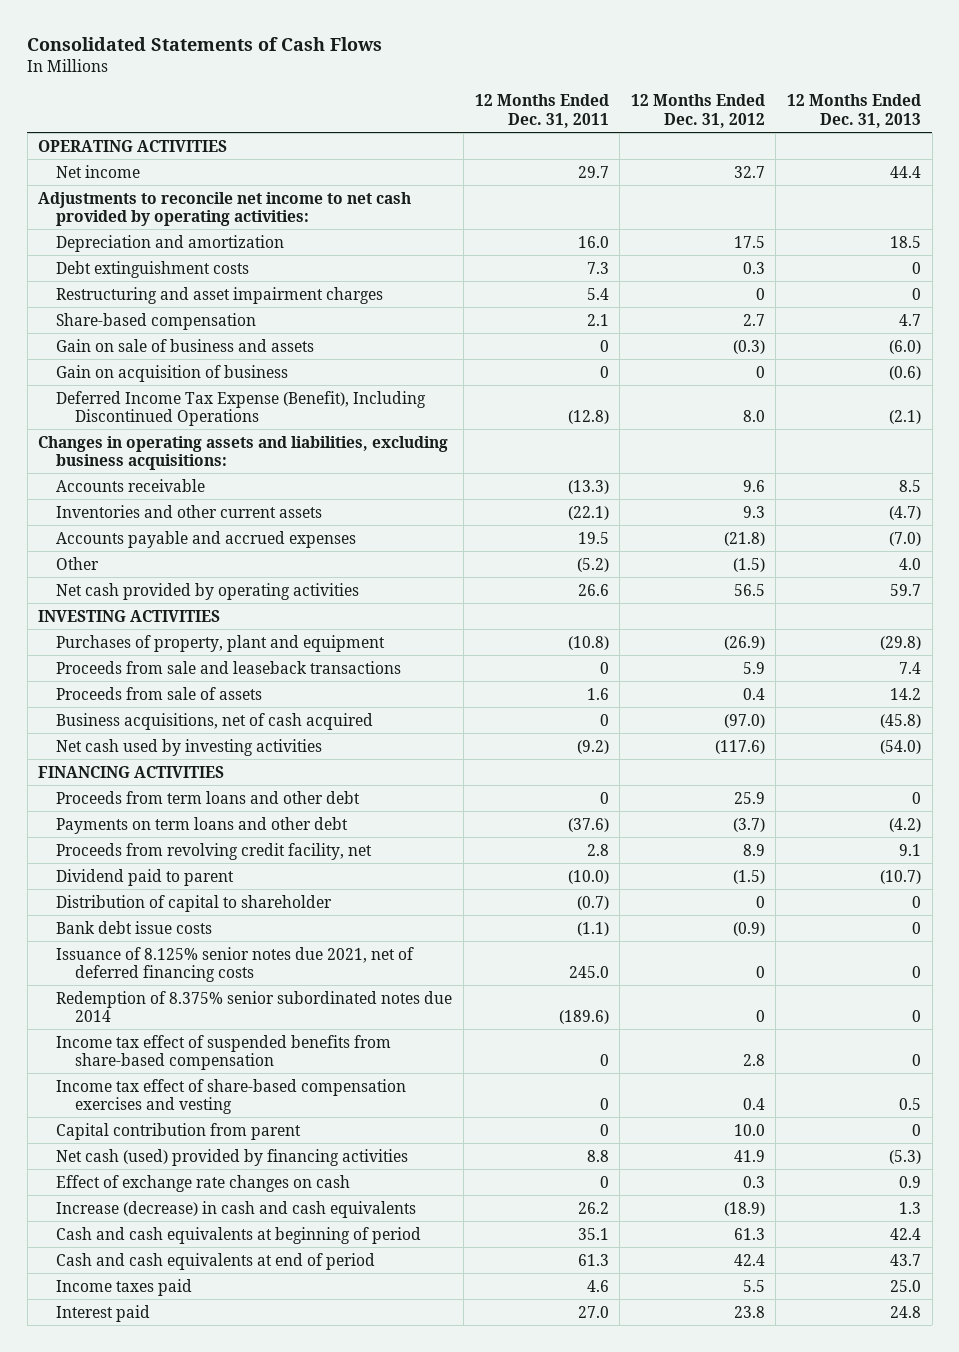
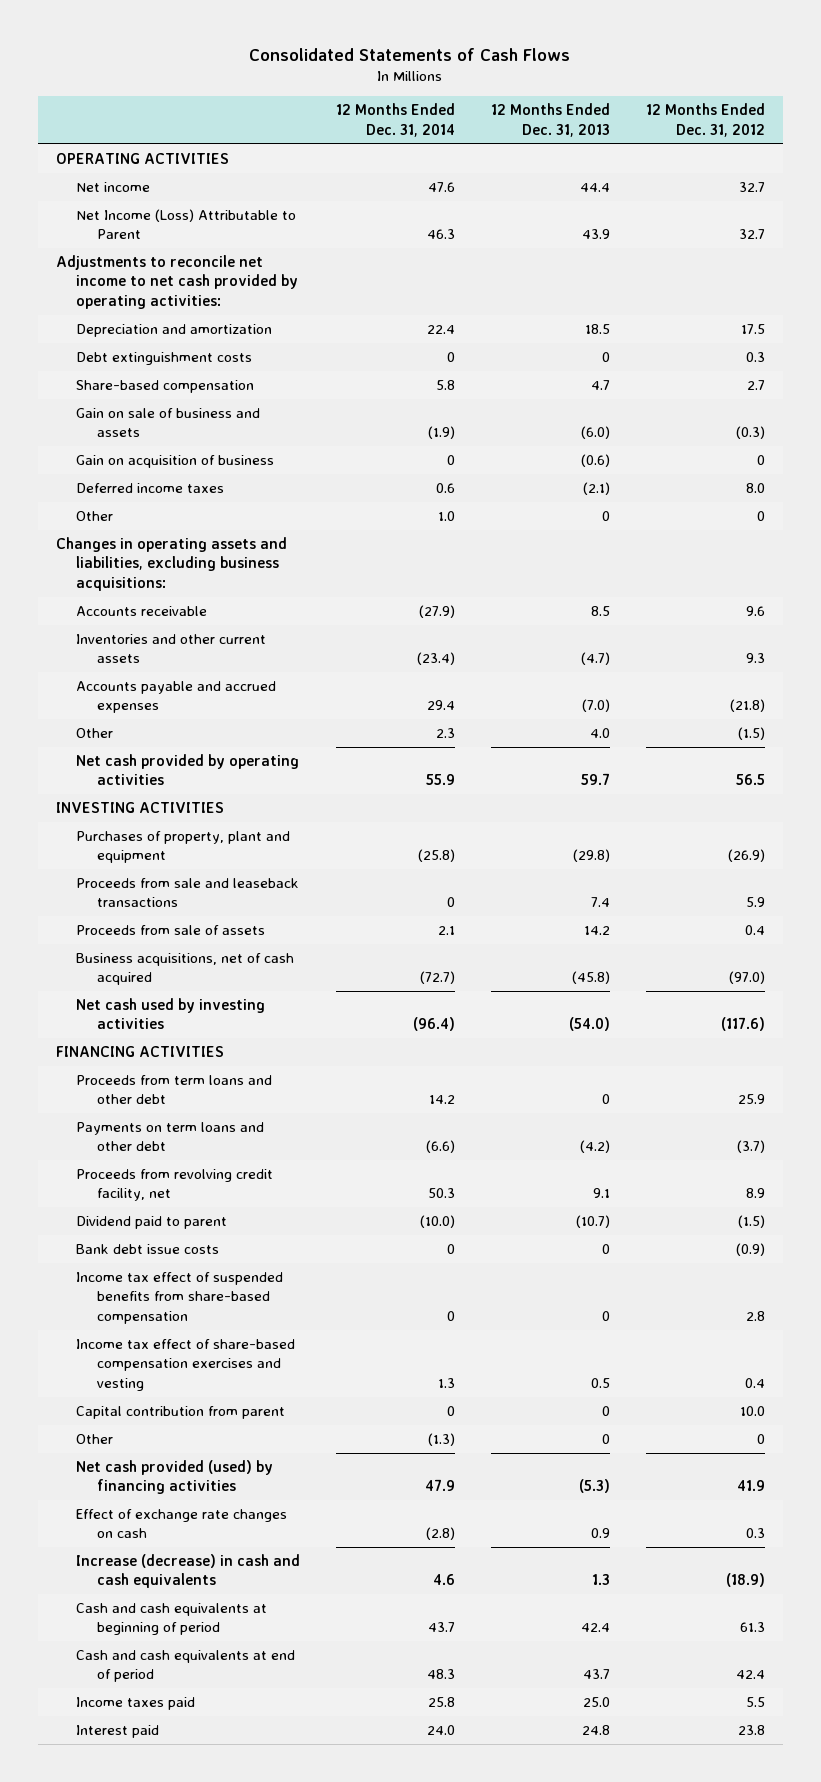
[474,94,609,128] 12 Months Ended Dec. 31, 2011 -> none
none -> [336,103,456,137] 12 Months Ended Dec. 31, 2014
none -> [76,209,297,240] Net Income (Loss) Attributable to Parent
[56,286,384,304] Restructuring and asset impairment charges -> none
[56,390,427,426] Deferred Income Tax Expense (Benefit), Including Discontinued Operations -> [76,483,225,494] Deferred income taxes
none -> [76,511,114,522] Other
[56,894,333,912] Distribution of capital to shareholder -> none
[56,946,415,982] Issuance of 8.125% senior notes due 2021, net of deferred financing costs -> none
[56,990,453,1022] Redemption of 8.375% senior subordinated notes due 2014 -> none
none -> [76,1434,114,1445] Other
[56,1148,409,1166] Net cash (used) provided by financing activities -> [76,1460,274,1495] Net cash provided (used) by financing activities

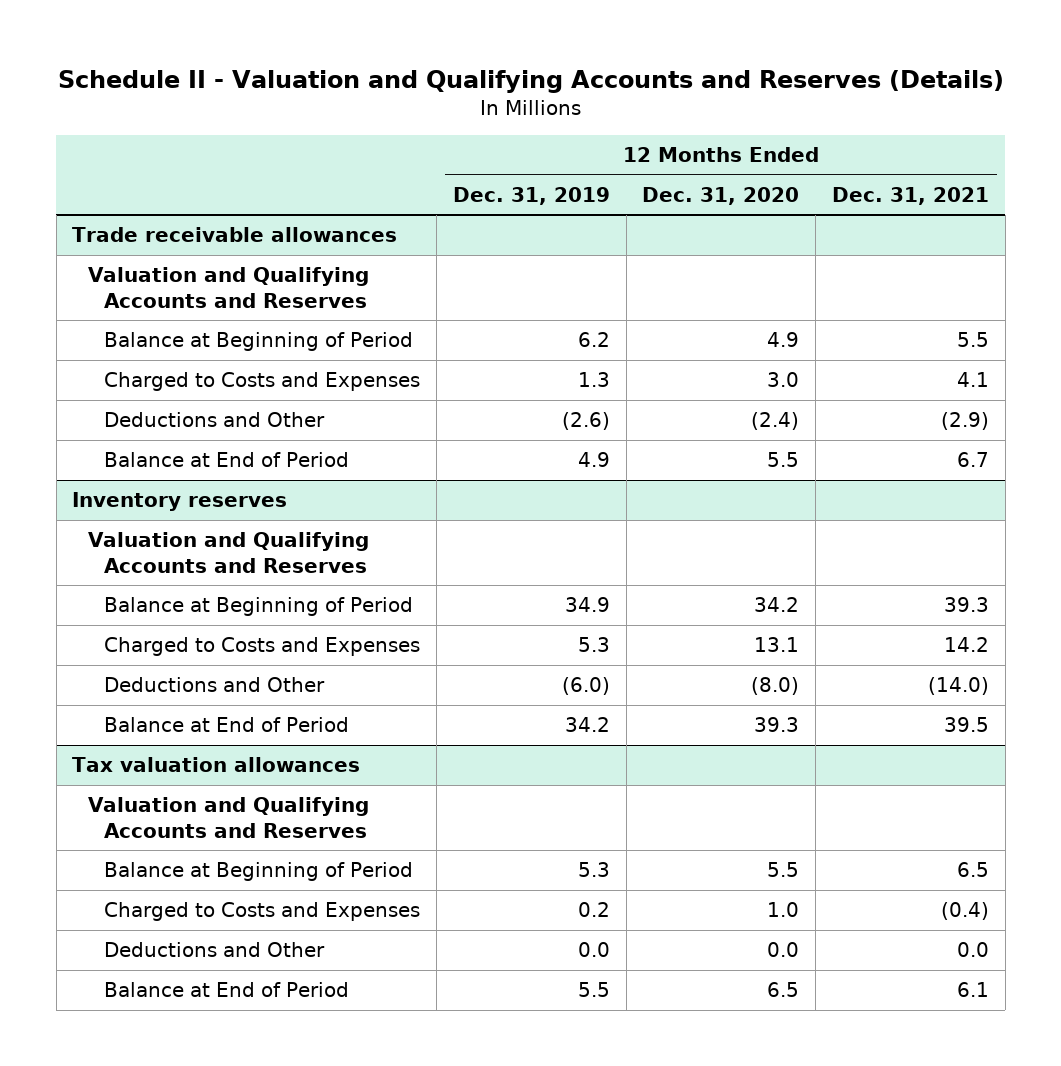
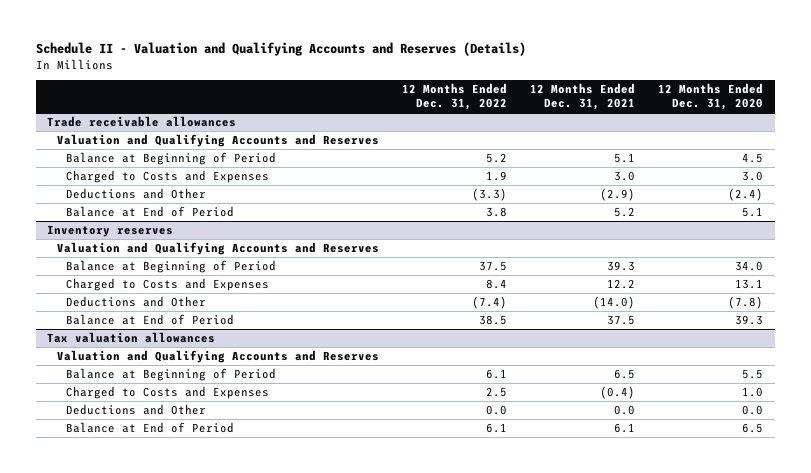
[452,186,610,205] Dec. 31, 2019 -> none
none -> [402,83,508,111] 12 Months Ended Dec. 31, 2022
[767,332,800,348] 4.9 -> [742,153,764,164] 4.5
[956,332,989,348] 5.5 -> [614,153,636,164] 5.1
[956,372,989,388] 4.1 -> [614,171,636,182] 3.0
[767,452,800,468] 5.5 -> [742,207,764,218] 5.1
[956,452,989,468] 6.7 -> [614,207,636,218] 5.2
[754,597,800,613] 34.2 -> [735,261,764,272] 34.0
[943,637,989,653] 14.2 -> [607,279,636,290] 12.2
[751,677,800,696] (8.0) -> [728,296,764,310] (7.8)
[943,717,989,733] 39.5 -> [607,315,636,326] 37.5

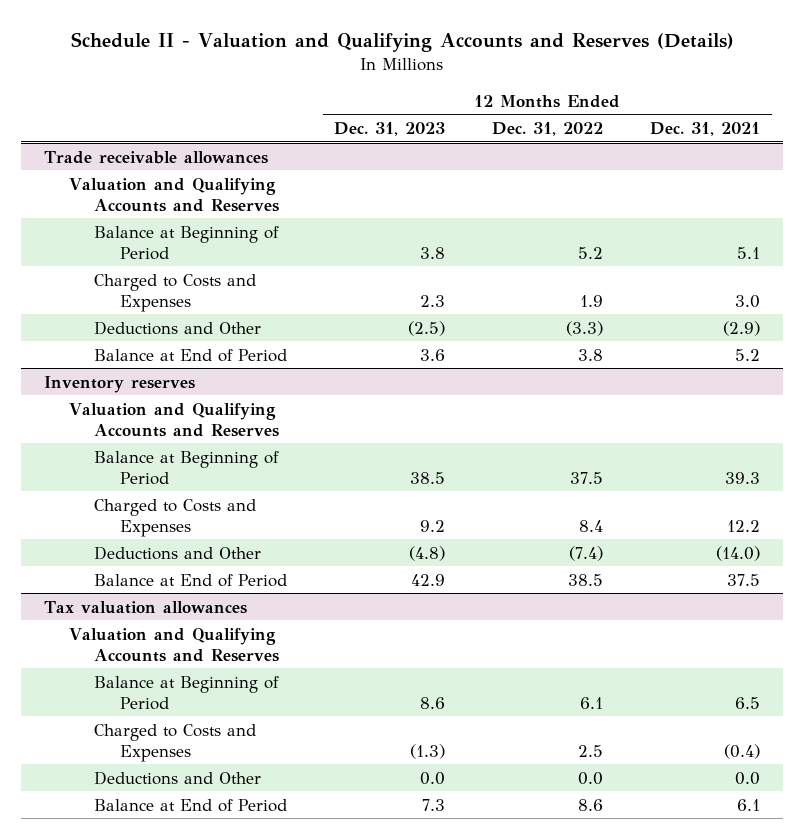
[658,83,764,111] 12 Months Ended Dec. 31, 2020 -> none
none -> [334,122,446,137] Dec. 31, 2023
[486,423,508,434] 6.1 -> [578,798,604,811] 8.6

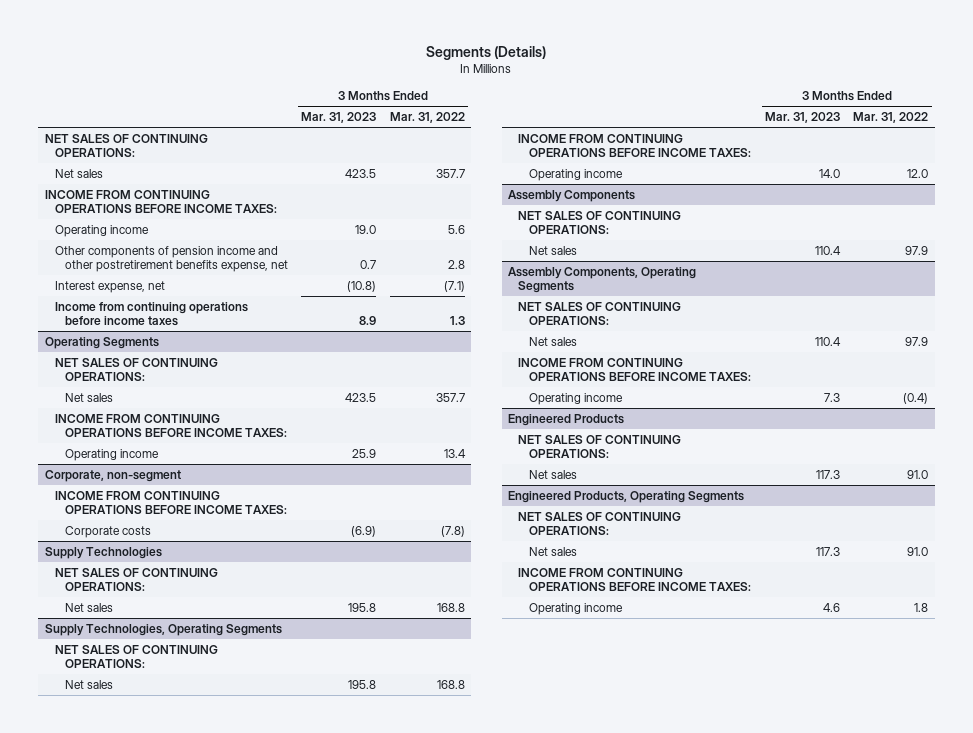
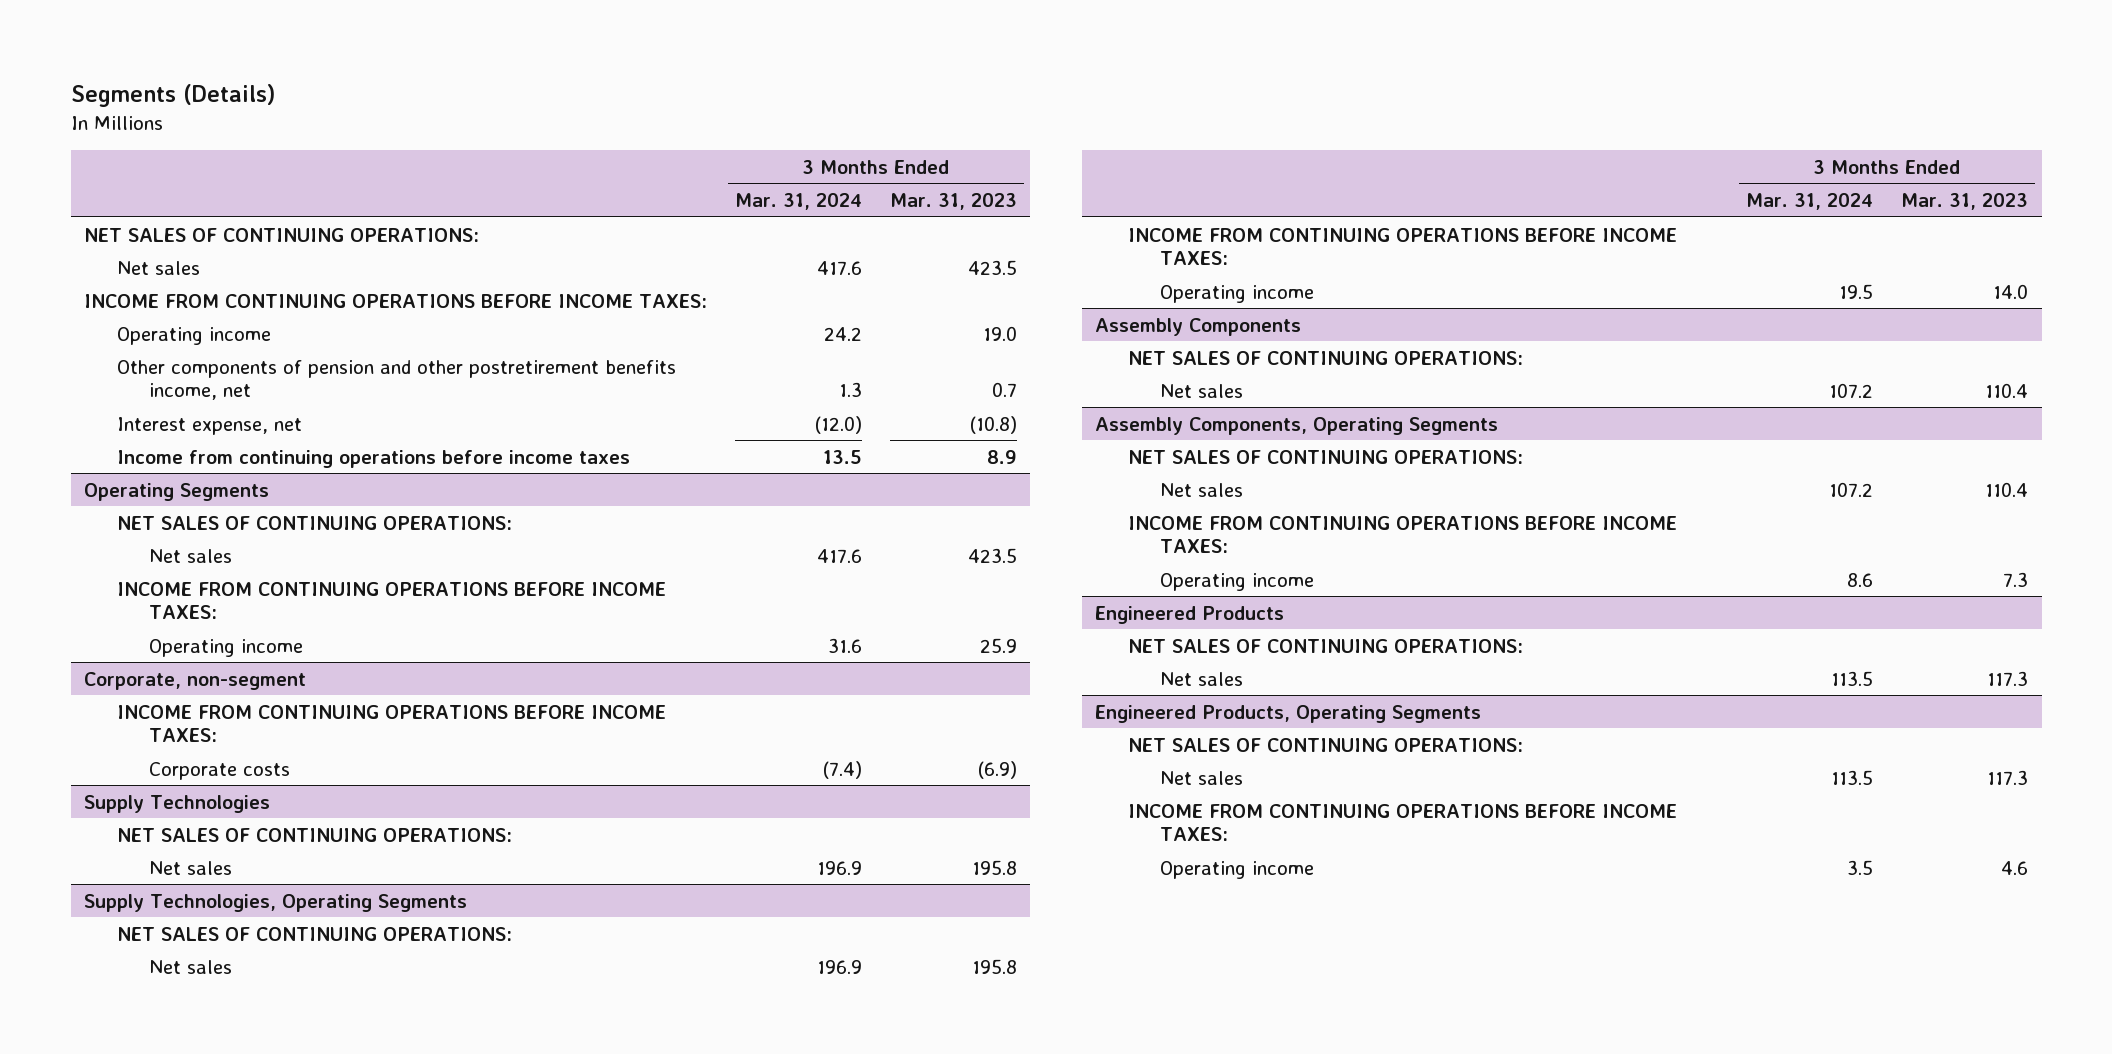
[389,111,465,123] Mar. 31, 2022 -> none
none -> [735,193,863,211] Mar. 31, 2024
[54,245,289,273] Other components of pension income and other postretirement benefits expense, net -> [116,359,676,401] Other components of pension and other postretirement benefits income, net

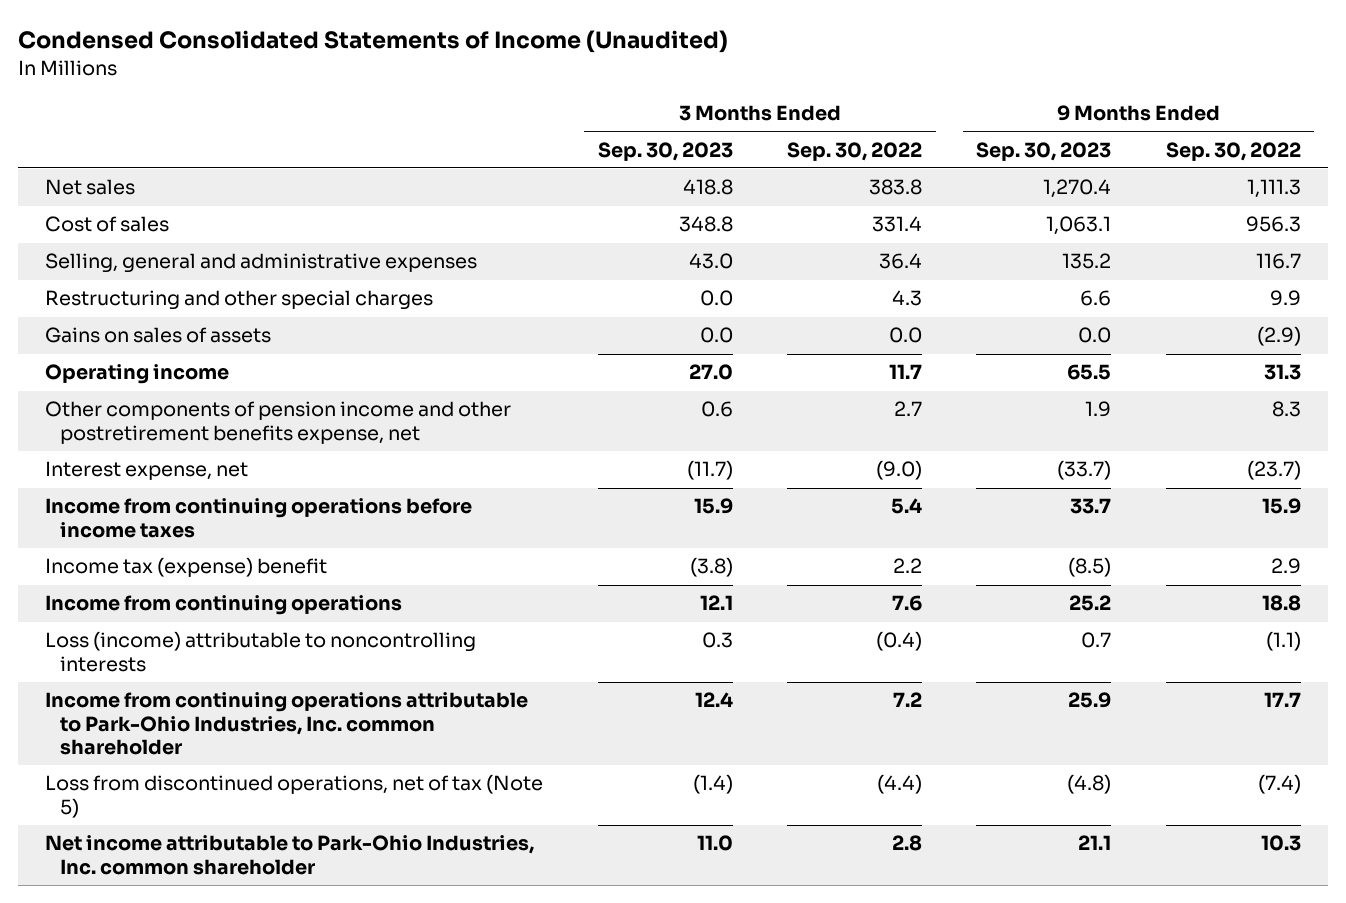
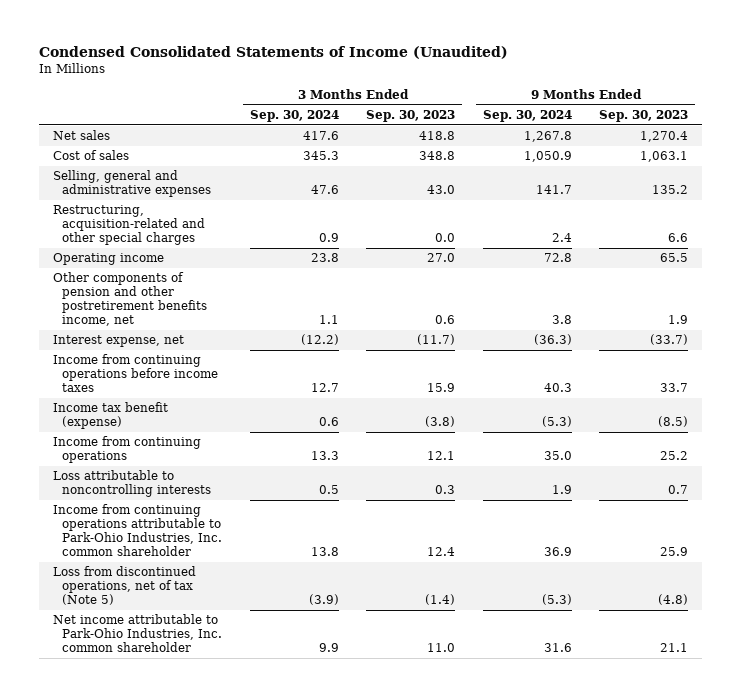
[787,141,923,161] Sep. 30, 2022 -> none
[1165,141,1301,161] Sep. 30, 2022 -> none
none -> [249,109,339,122] Sep. 30, 2024
none -> [482,109,572,122] Sep. 30, 2024
[45,327,272,344] Gains on sales of assets -> none
[45,290,434,311] Restructuring and other special charges -> [53,205,206,246] Restructuring, acquisition-related and other special charges
[45,401,512,444] Other components of pension income and other postretirement benefits expense, net -> [53,272,208,327] Other components of pension and other postretirement benefits income, net
[45,557,328,578] Income tax (expense) benefit -> [53,402,169,430] Income tax benefit (expense)
[45,631,477,672] Loss (income) attributable to noncontrolling interests -> [53,470,212,498] Loss attributable to noncontrolling interests

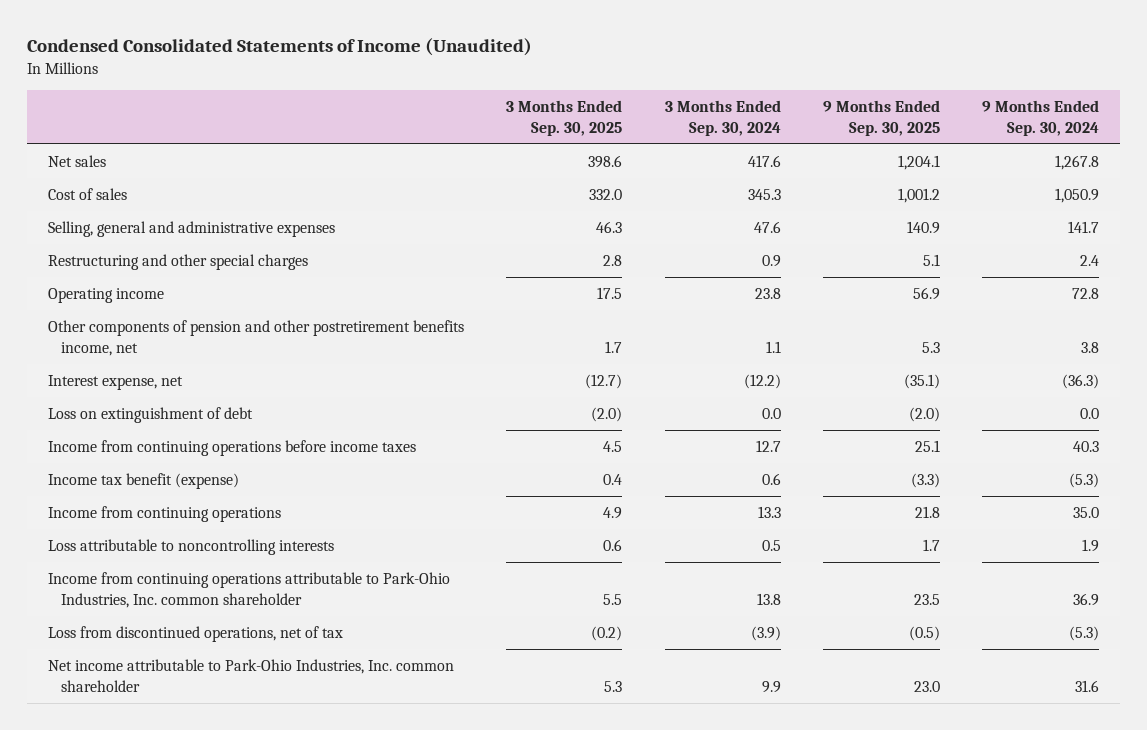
[366,109,456,122] Sep. 30, 2023 -> none
[599,109,689,122] Sep. 30, 2023 -> none
none -> [506,100,623,137] 3 Months Ended Sep. 30, 2025
none -> [822,100,940,137] 9 Months Ended Sep. 30, 2025
[53,205,206,246] Restructuring, acquisition-related and other special charges -> [48,253,309,270] Restructuring and other special charges
none -> [48,406,254,423] Loss on extinguishment of debt
[53,566,197,606] Loss from discontinued operations, net of tax (Note 5) -> [48,625,344,642] Loss from discontinued operations, net of tax

